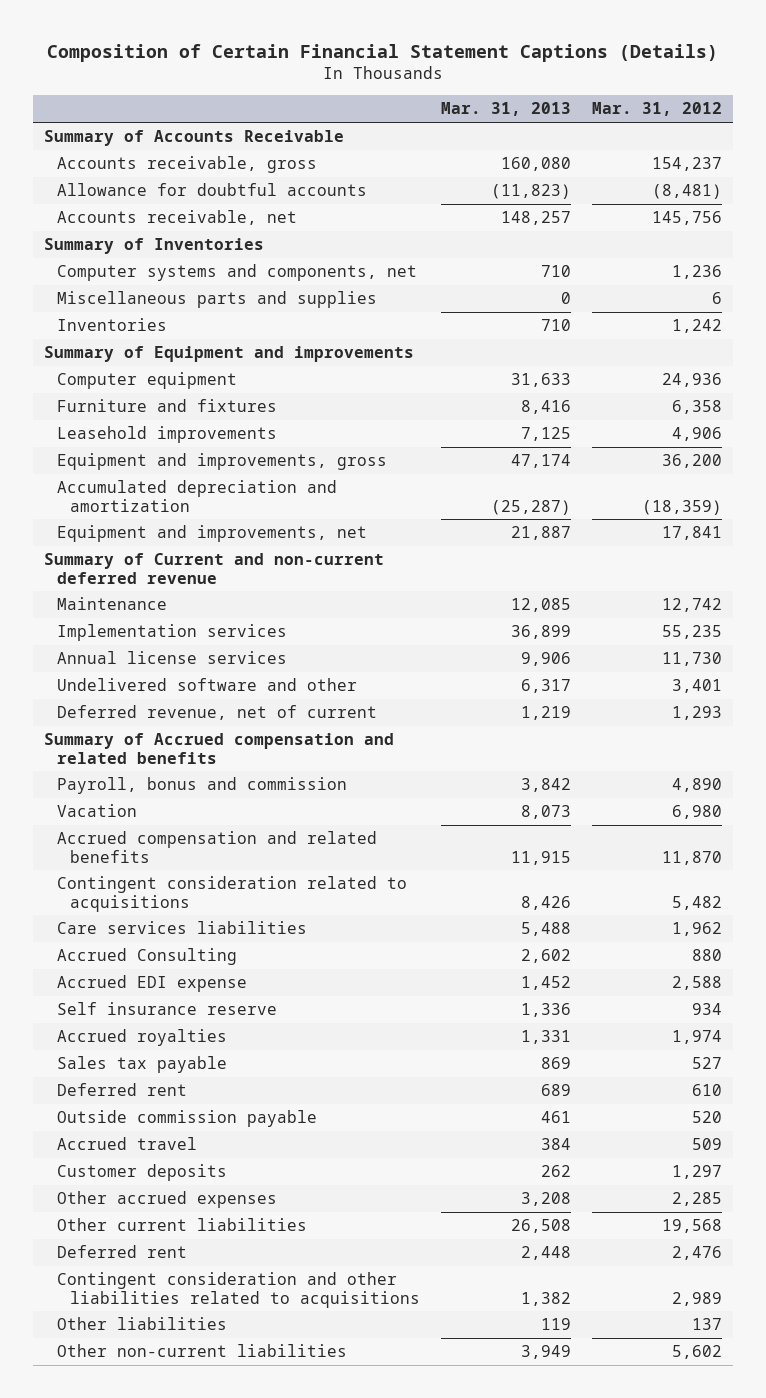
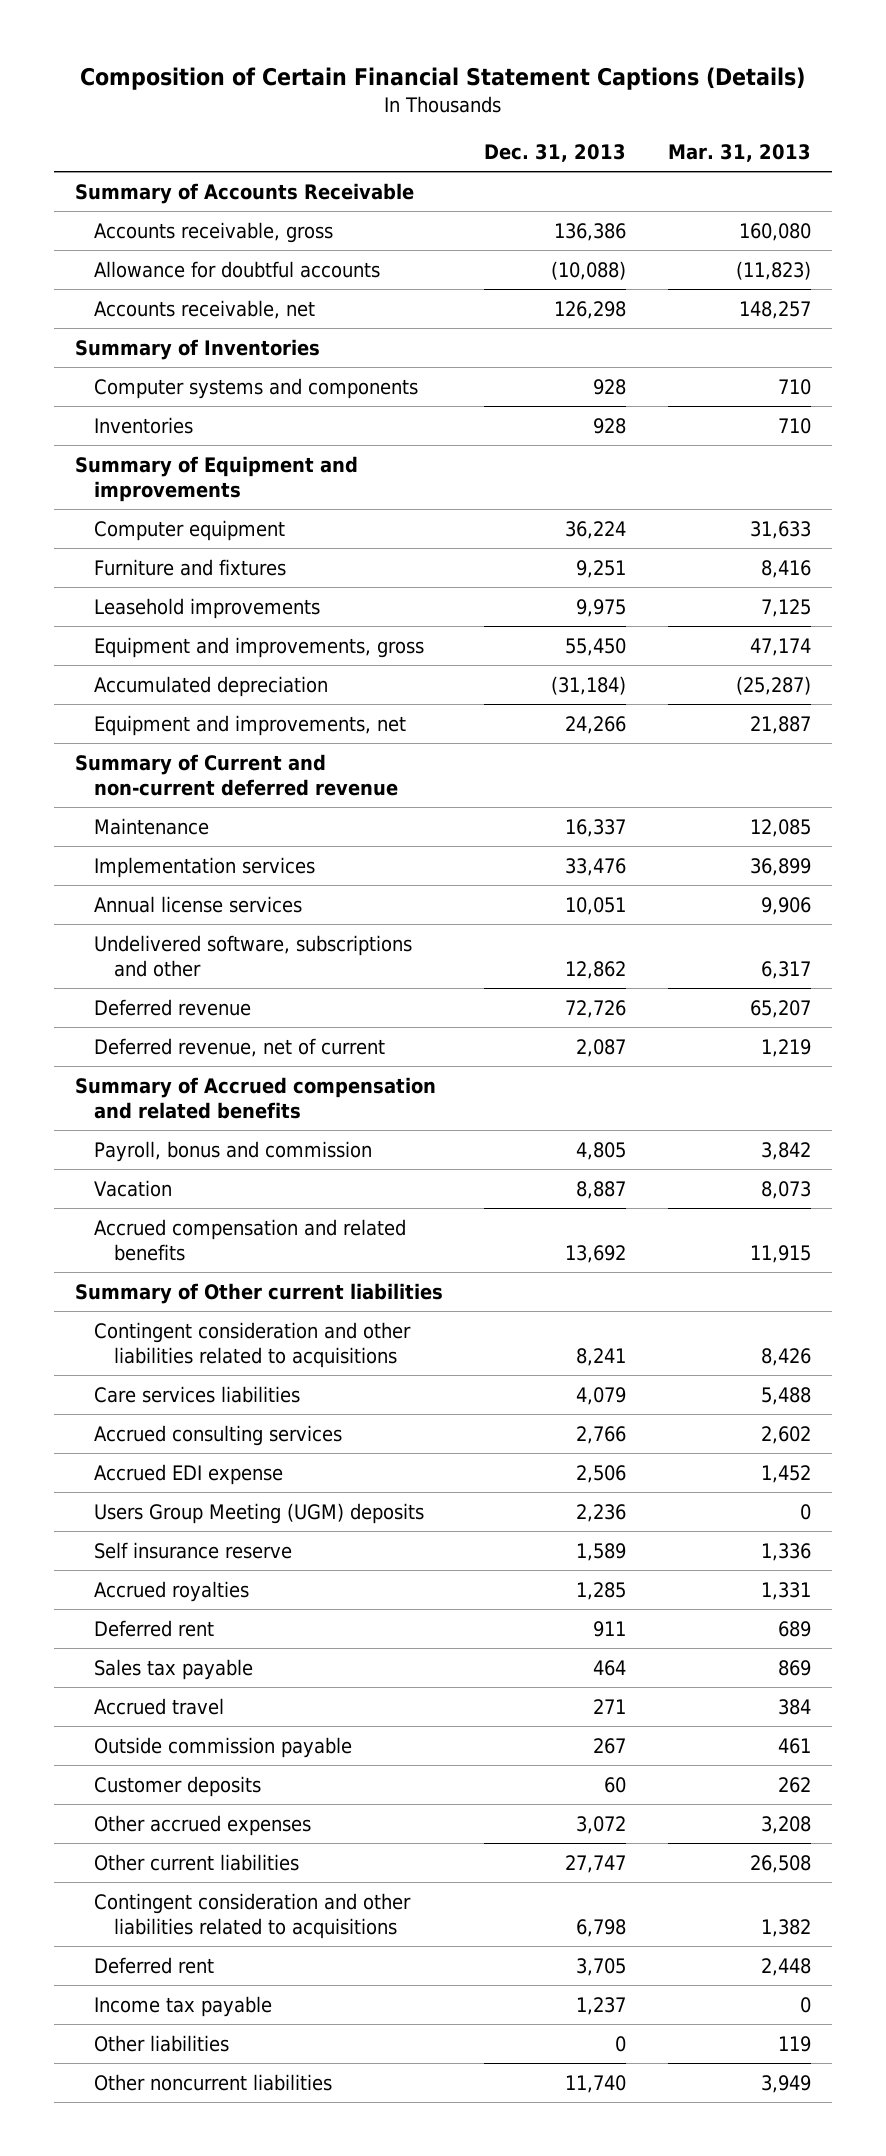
[592,102,723,117] Mar. 31, 2012 -> none
none -> [484,143,627,162] Dec. 31, 2013
[56,291,377,309] Miscellaneous parts and supplies -> none
[56,264,417,282] Computer systems and components, net -> [94,377,419,399] Computer systems and components
[56,480,337,512] Accumulated depreciation and amortization -> [94,675,329,697] Accumulated depreciation
[56,678,357,692] Undelivered software and other -> [94,934,413,978] Undelivered software, subscriptions and other
none -> [94,998,252,1016] Deferred revenue
none -> [74,1282,443,1304] Summary of Other current liabilities
[56,876,407,912] Contingent consideration related to acquisitions -> [94,1321,412,1369] Contingent consideration and other liabilities related to acquisitions
[56,948,237,966] Accrued Consulting -> [94,1424,343,1446] Accrued consulting services
none -> [94,1502,425,1524] Users Group Meeting (UGM) deposits
[56,1056,227,1074] Sales tax payable -> [94,1658,254,1680] Sales tax payable
[56,1110,317,1128] Outside commission payable -> [94,1736,353,1758] Outside commission payable
[56,1245,187,1259] Deferred rent -> [94,1956,215,1974] Deferred rent
none -> [94,1995,273,2017] Income tax payable
[56,1344,347,1358] Other non-current liabilities -> [94,2073,333,2091] Other noncurrent liabilities

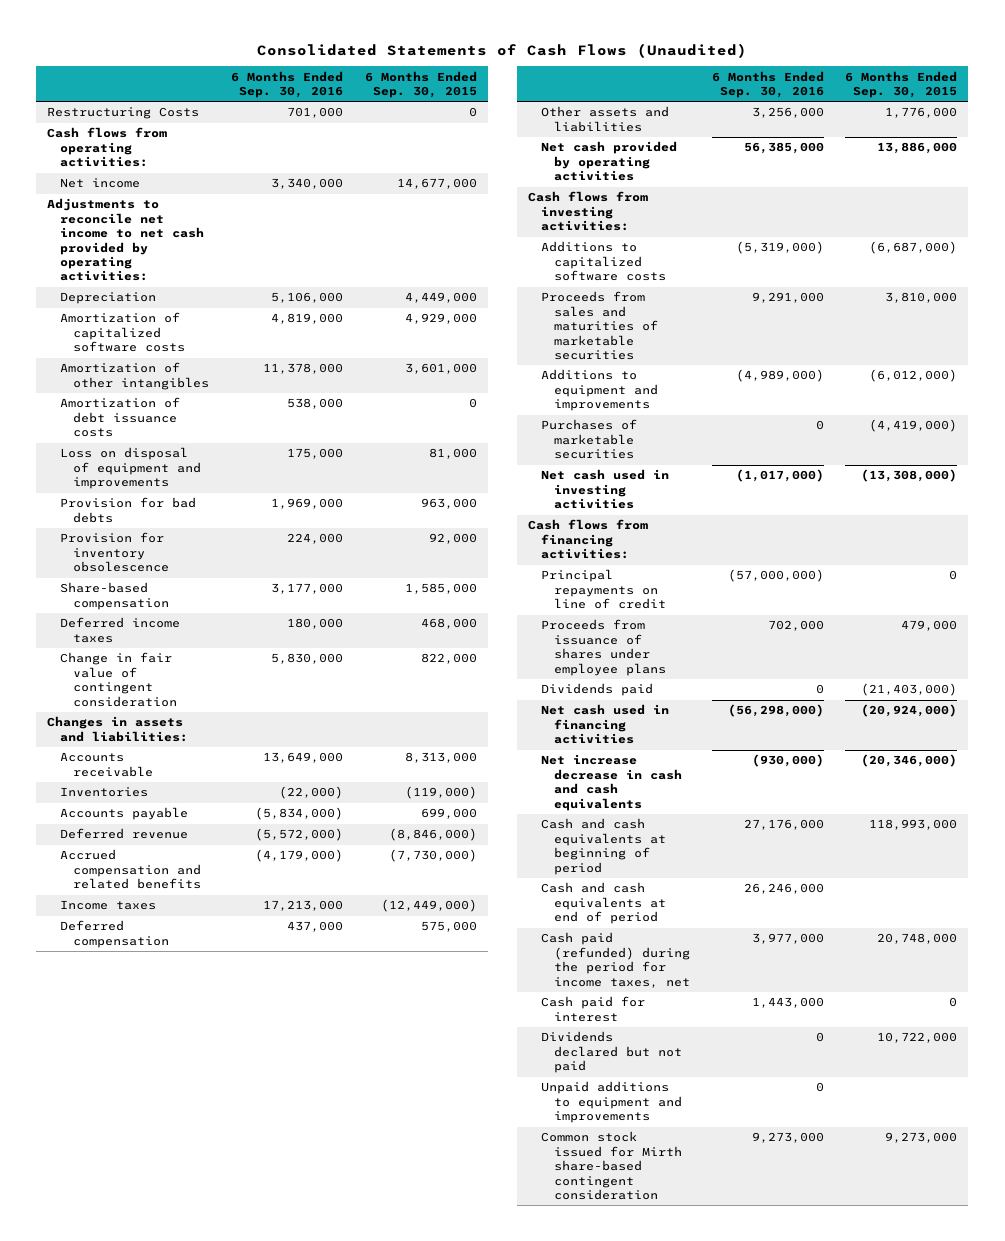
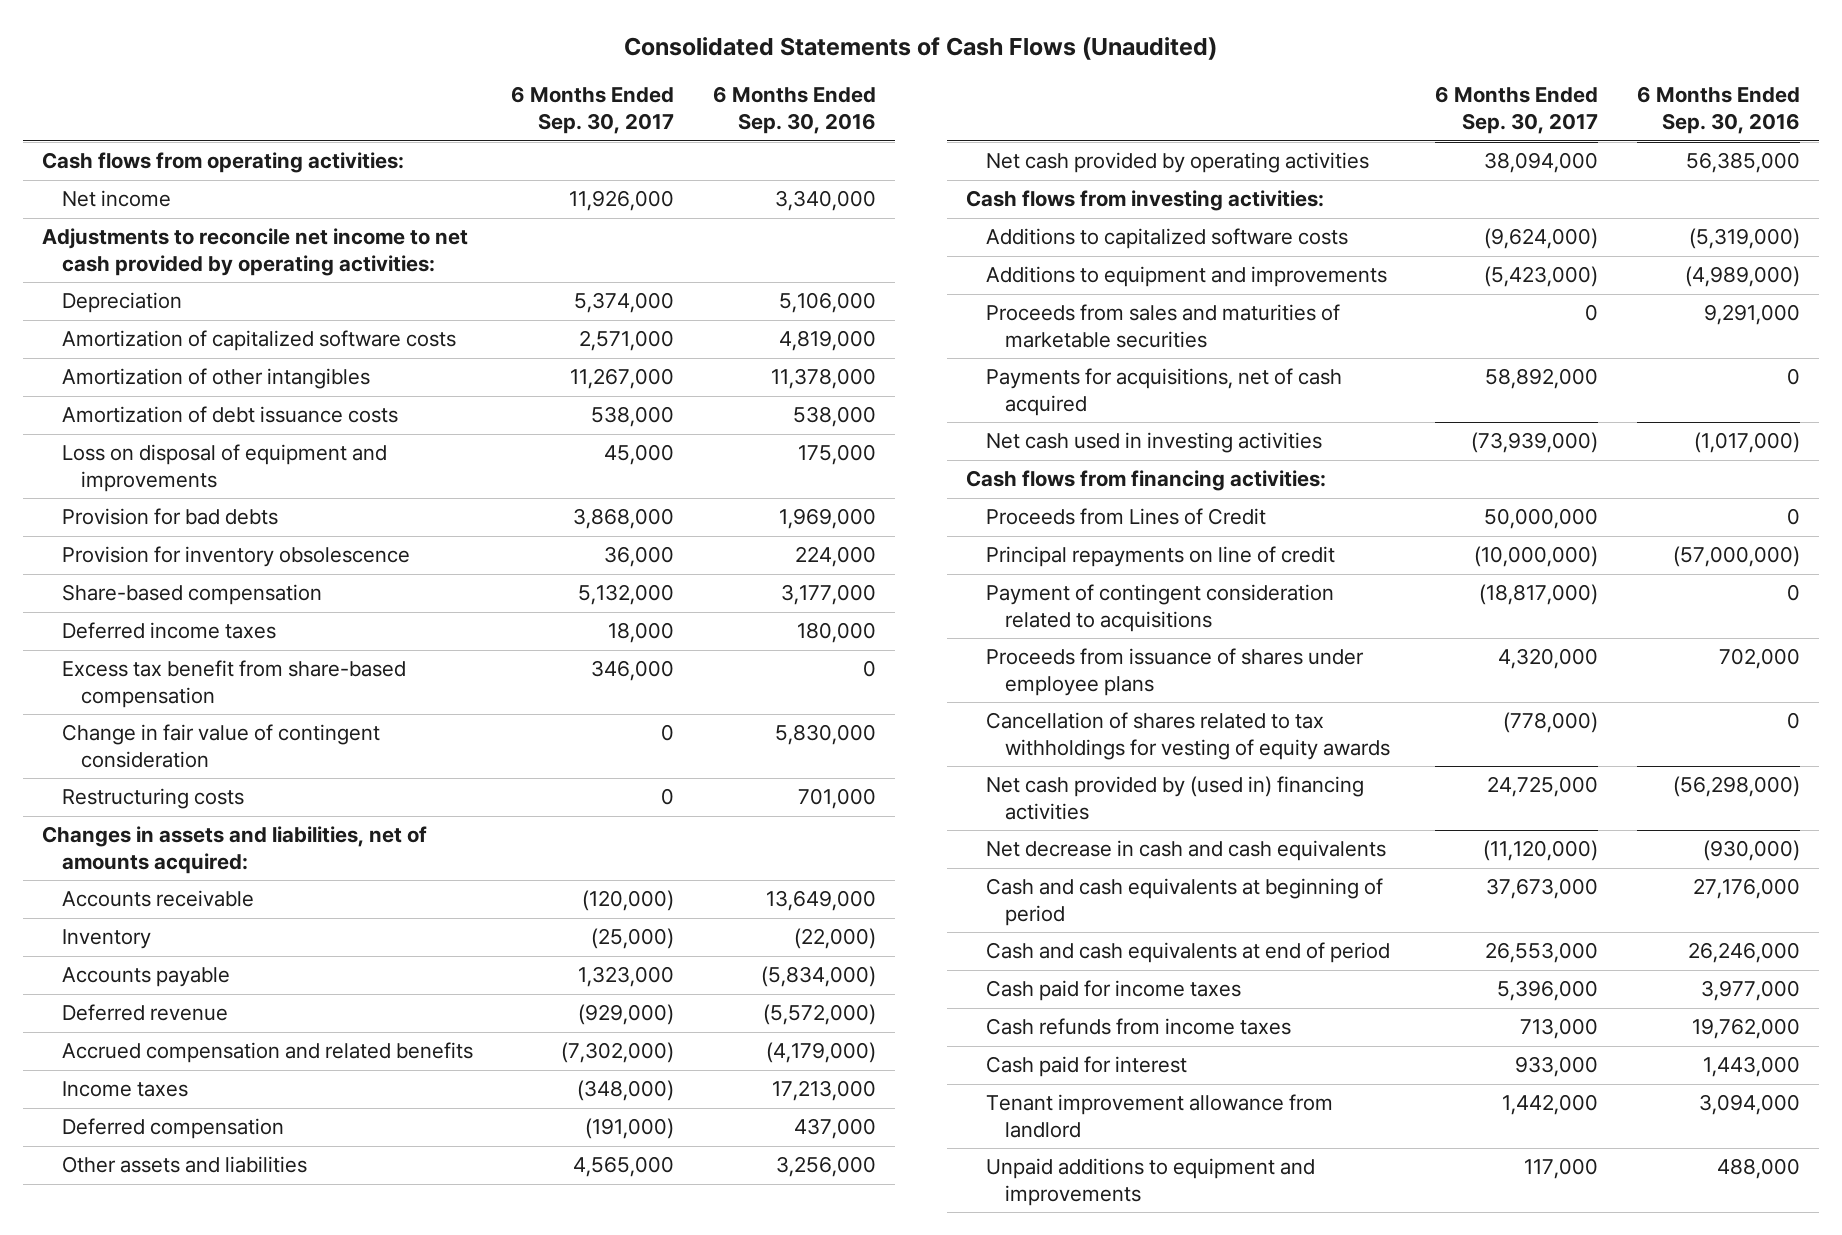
[364,70,477,99] 6 Months Ended Sep. 30, 2015 -> none
none -> [511,86,675,135] 6 Months Ended Sep. 30, 2017
[47,107,200,120] Restructuring Costs -> none
none -> [61,660,406,709] Excess tax benefit from share-based compensation
none -> [61,788,244,810] Restructuring costs
[47,716,189,742] Changes in assets and liabilities: -> [42,826,428,875] Changes in assets and liabilities, net of amounts acquired:
[60,787,149,798] Inventories -> [61,929,151,950] Inventory
[540,419,637,460] Purchases of marketable securities -> none
[540,291,658,361] Proceeds from sales and maturities of marketable securities -> [985,304,1340,349] Proceeds from sales and maturities of marketable securities
none -> [985,368,1342,417] Payments for acquisitions, net of cash acquired
none -> [985,508,1266,526] Proceeds from Lines of Credit
none -> [985,584,1334,633] Payment of contingent consideration related to acquisitions
[540,683,653,697] Dividends paid -> none
none -> [985,712,1391,761] Cancellation of shares related to tax withholdings for vesting of equity awards
[540,704,669,745] Net cash used in financing activities -> [985,776,1364,821] Net cash provided by (used in) financing activities
[540,754,682,811] Net increase decrease in cash and cash equivalents -> [985,840,1386,862] Net decrease in cash and cash equivalents
[540,932,690,988] Cash paid (refunded) during the period for income taxes, net -> [985,980,1241,1002] Cash paid for income taxes
none -> [985,1018,1291,1036] Cash refunds from income taxes
[540,1031,682,1074] Dividends declared but not paid -> none
[540,1131,682,1201] Common stock issued for Mirth share-based contingent consideration -> none
none -> [985,1094,1333,1139] Tenant improvement allowance from landlord
[815,1082,824,1093] 0 -> [1717,1158,1801,1180] 488,000

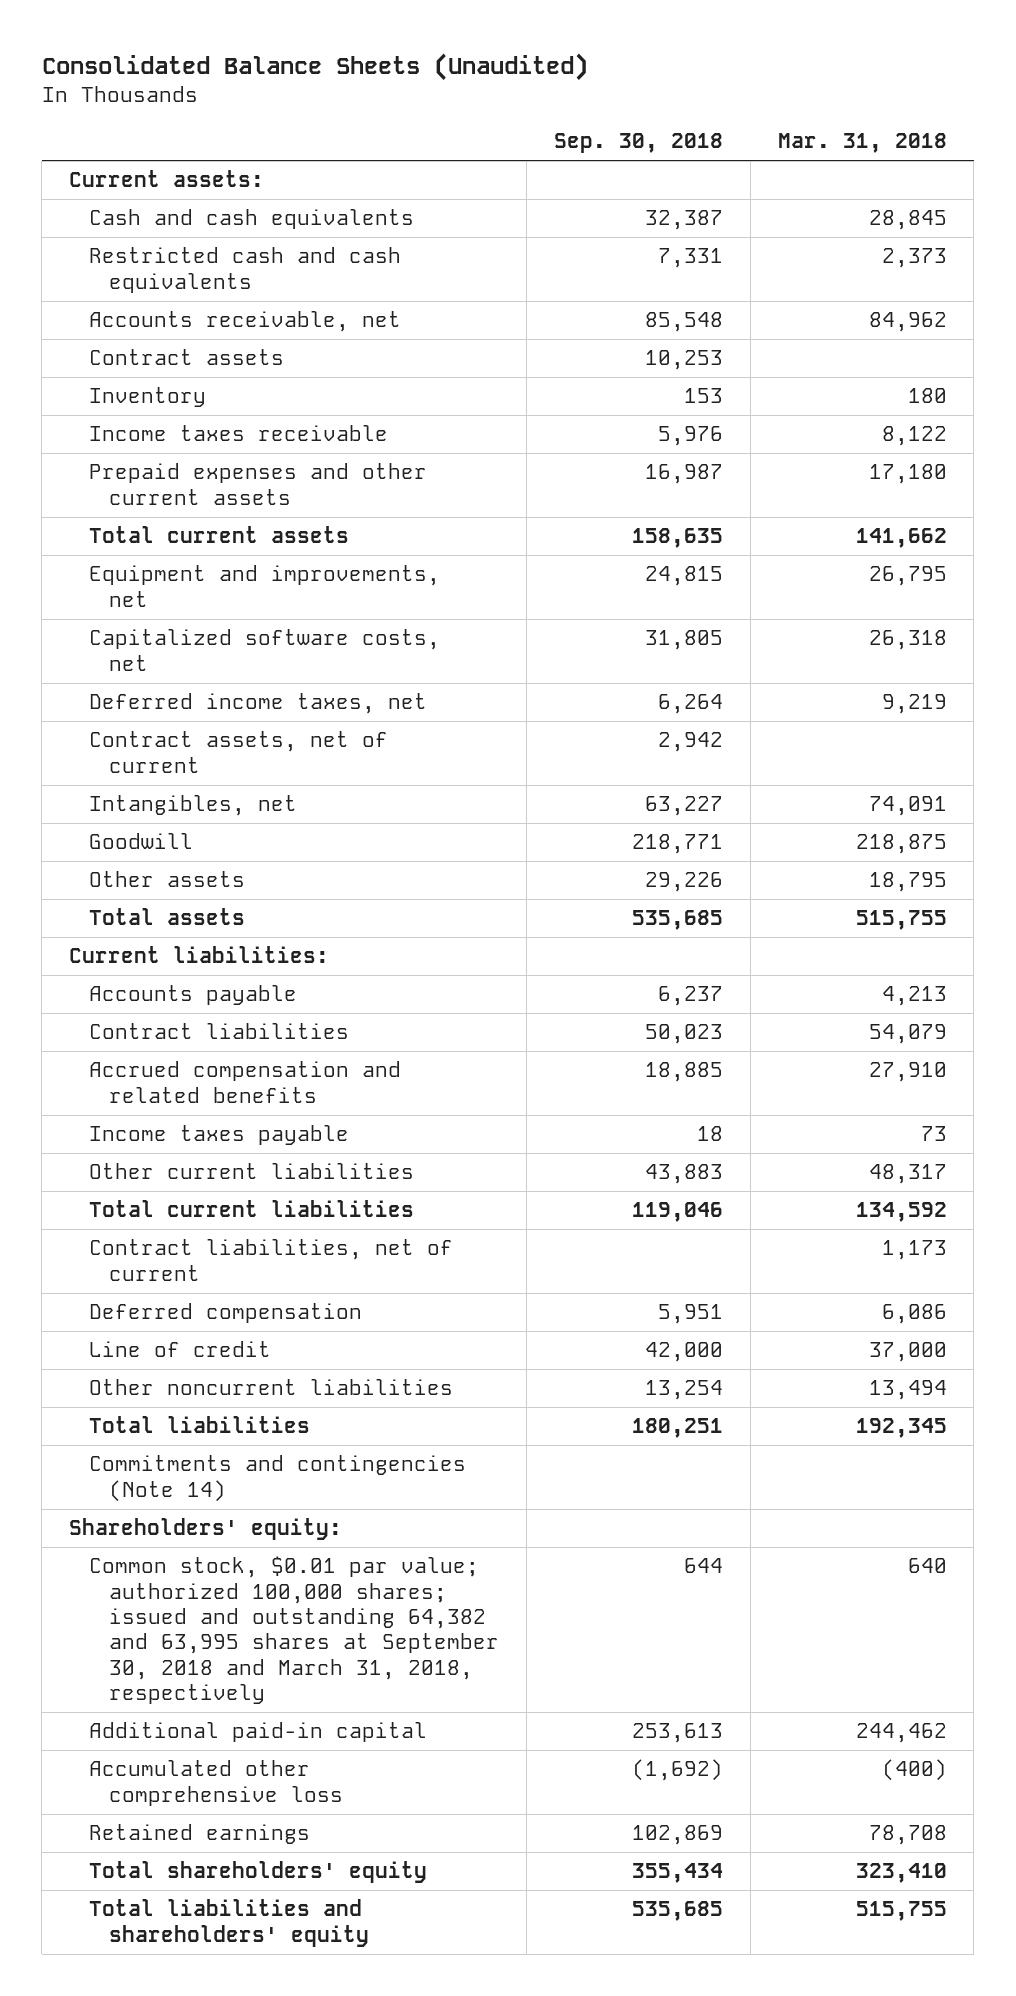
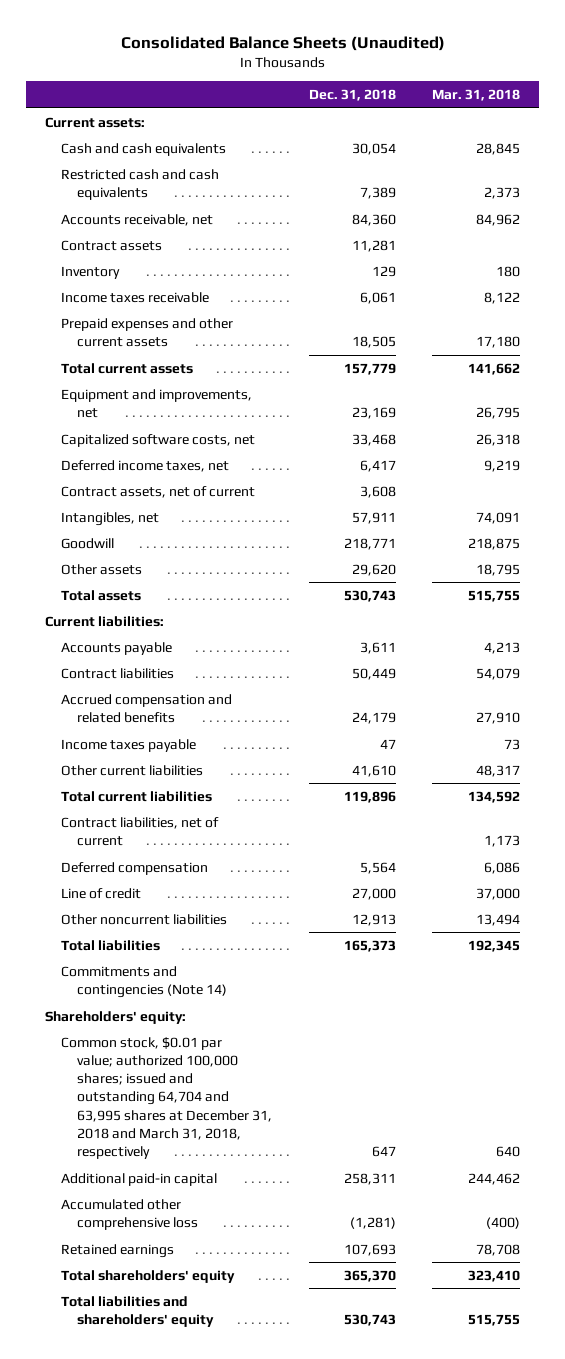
[553,133,723,154] Sep. 30, 2018 -> none
none -> [308,89,396,102] Dec. 31, 2018
[89,1556,500,1704] Common stock, $0.01 par value; authorized 100,000 shares; issued and outstanding 64,382 and 63,995 shares at September 30, 2018 and March 31, 2018, respectively -> [60,1036,272,1160] Common stock, $0.01 par value; authorized 100,000 shares; issued and outstanding 64,704 and 63,995 shares at December 31, 2018 and March 31, 2018, respectively

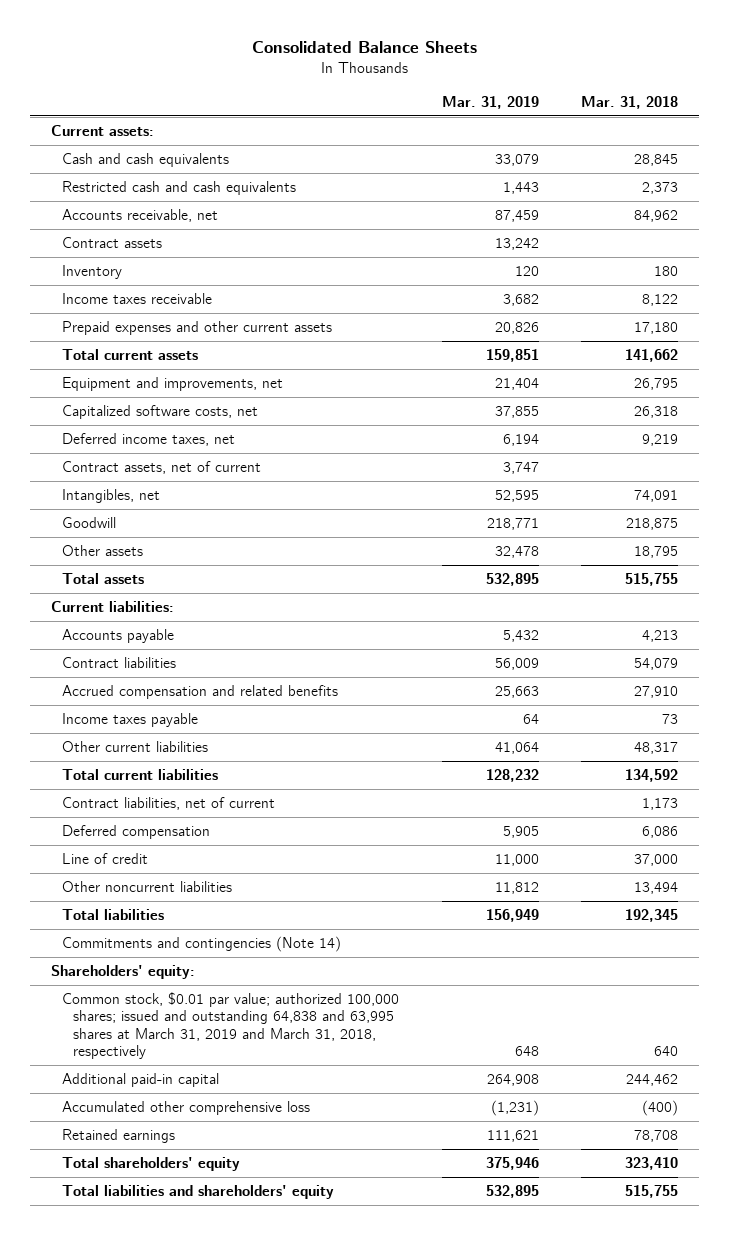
[120,36,445,52] Consolidated Balance Sheets (Unaudited) -> [251,41,477,54] Consolidated Balance Sheets
[308,89,396,102] Dec. 31, 2018 -> none
none -> [441,96,539,110] Mar. 31, 2019
[60,1036,272,1160] Common stock, $0.01 par value; authorized 100,000 shares; issued and outstanding 64,704 and 63,995 shares at December 31, 2018 and March 31, 2018, respectively -> [62,992,400,1059] Common stock, $0.01 par value; authorized 100,000 shares; issued and outstanding 64,838 and 63,995 shares at March 31, 2019 and March 31, 2018, respectively

